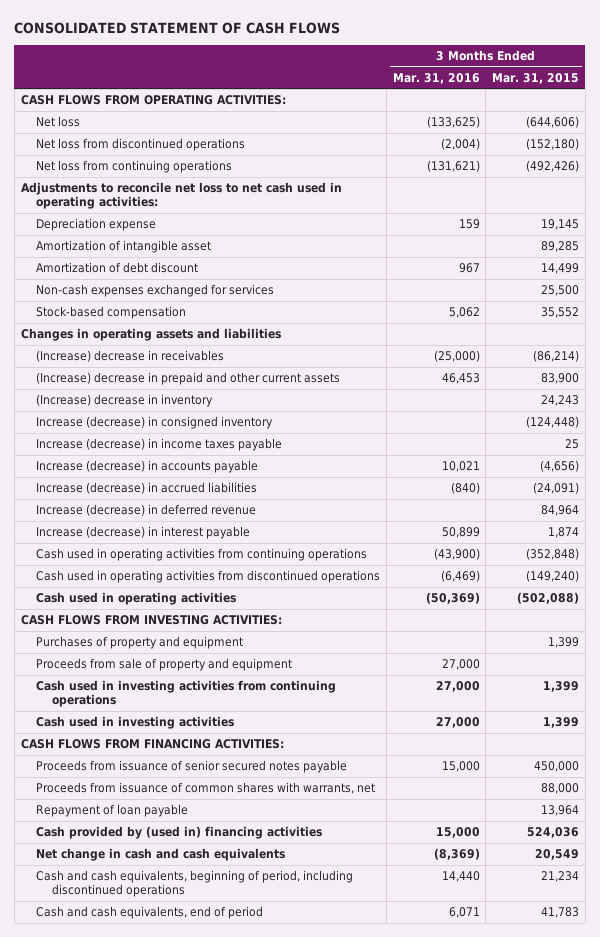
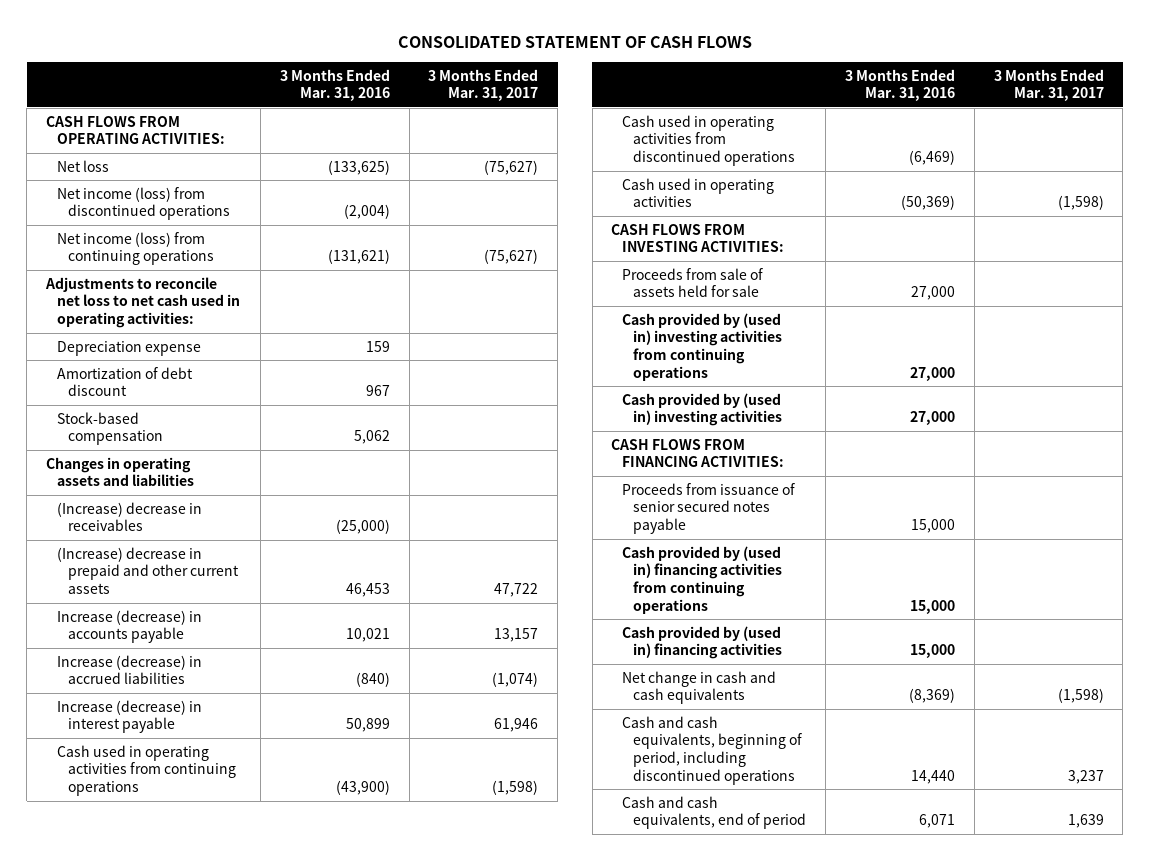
[492,72,580,84] Mar. 31, 2015 -> none
none -> [428,68,539,102] 3 Months Ended Mar. 31, 2017
[36,138,246,152] Net loss from discontinued operations -> [57,186,231,221] Net income (loss) from discontinued operations
[36,160,233,174] Net loss from continuing operations -> [57,231,215,266] Net income (loss) from continuing operations
[36,240,212,254] Amortization of intangible asset -> none
[36,284,275,298] Non-cash expenses exchanged for services -> none
[36,394,214,408] (Increase) decrease in inventory -> none
[36,416,274,430] Increase (decrease) in consigned inventory -> none
[36,438,283,452] Increase (decrease) in income taxes payable -> none
[36,504,257,517] Increase (decrease) in deferred revenue -> none
[36,636,244,650] Purchases of property and equipment -> none
[36,658,293,672] Proceeds from sale of property and equipment -> none
none -> [622,267,764,298] Proceeds from sale of assets held for sale
[36,680,337,708] Cash used in investing activities from continuing operations -> [622,312,783,381] Cash provided by (used in) investing activities from continuing operations
[36,716,235,730] Cash used in investing activities -> [622,392,783,427] Cash provided by (used in) investing activities
[36,782,376,795] Proceeds from issuance of common shares with warrants, net -> none
[36,804,189,818] Repayment of loan payable -> none
none -> [622,545,783,614] Cash provided by (used in) financing activities from continuing operations

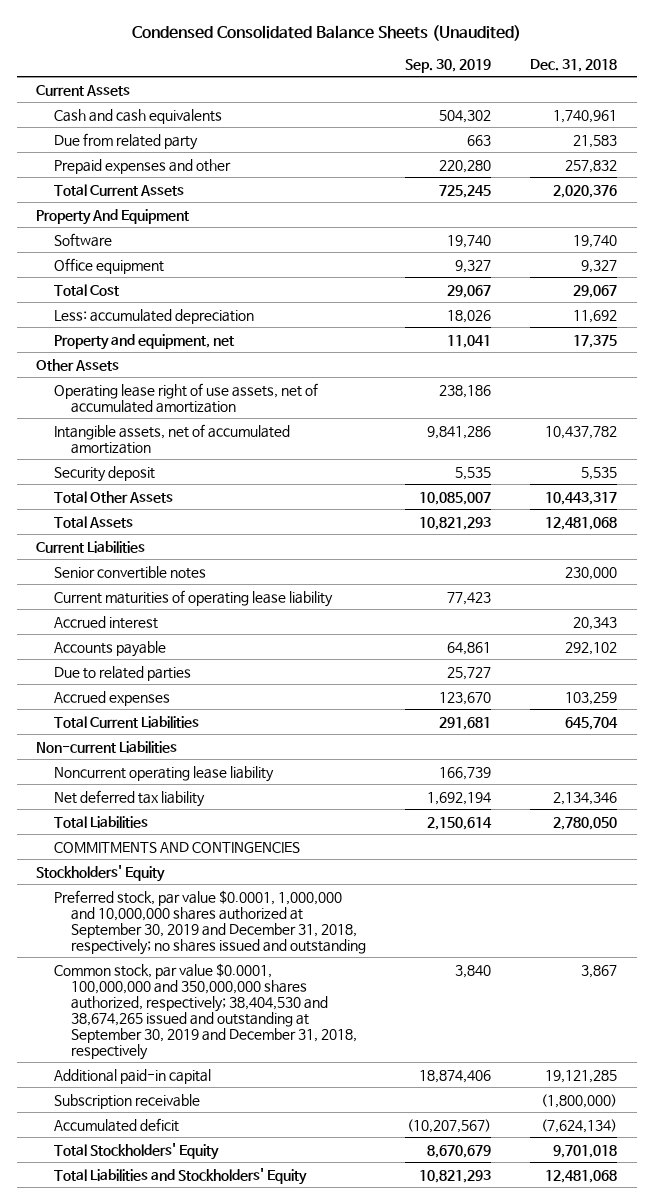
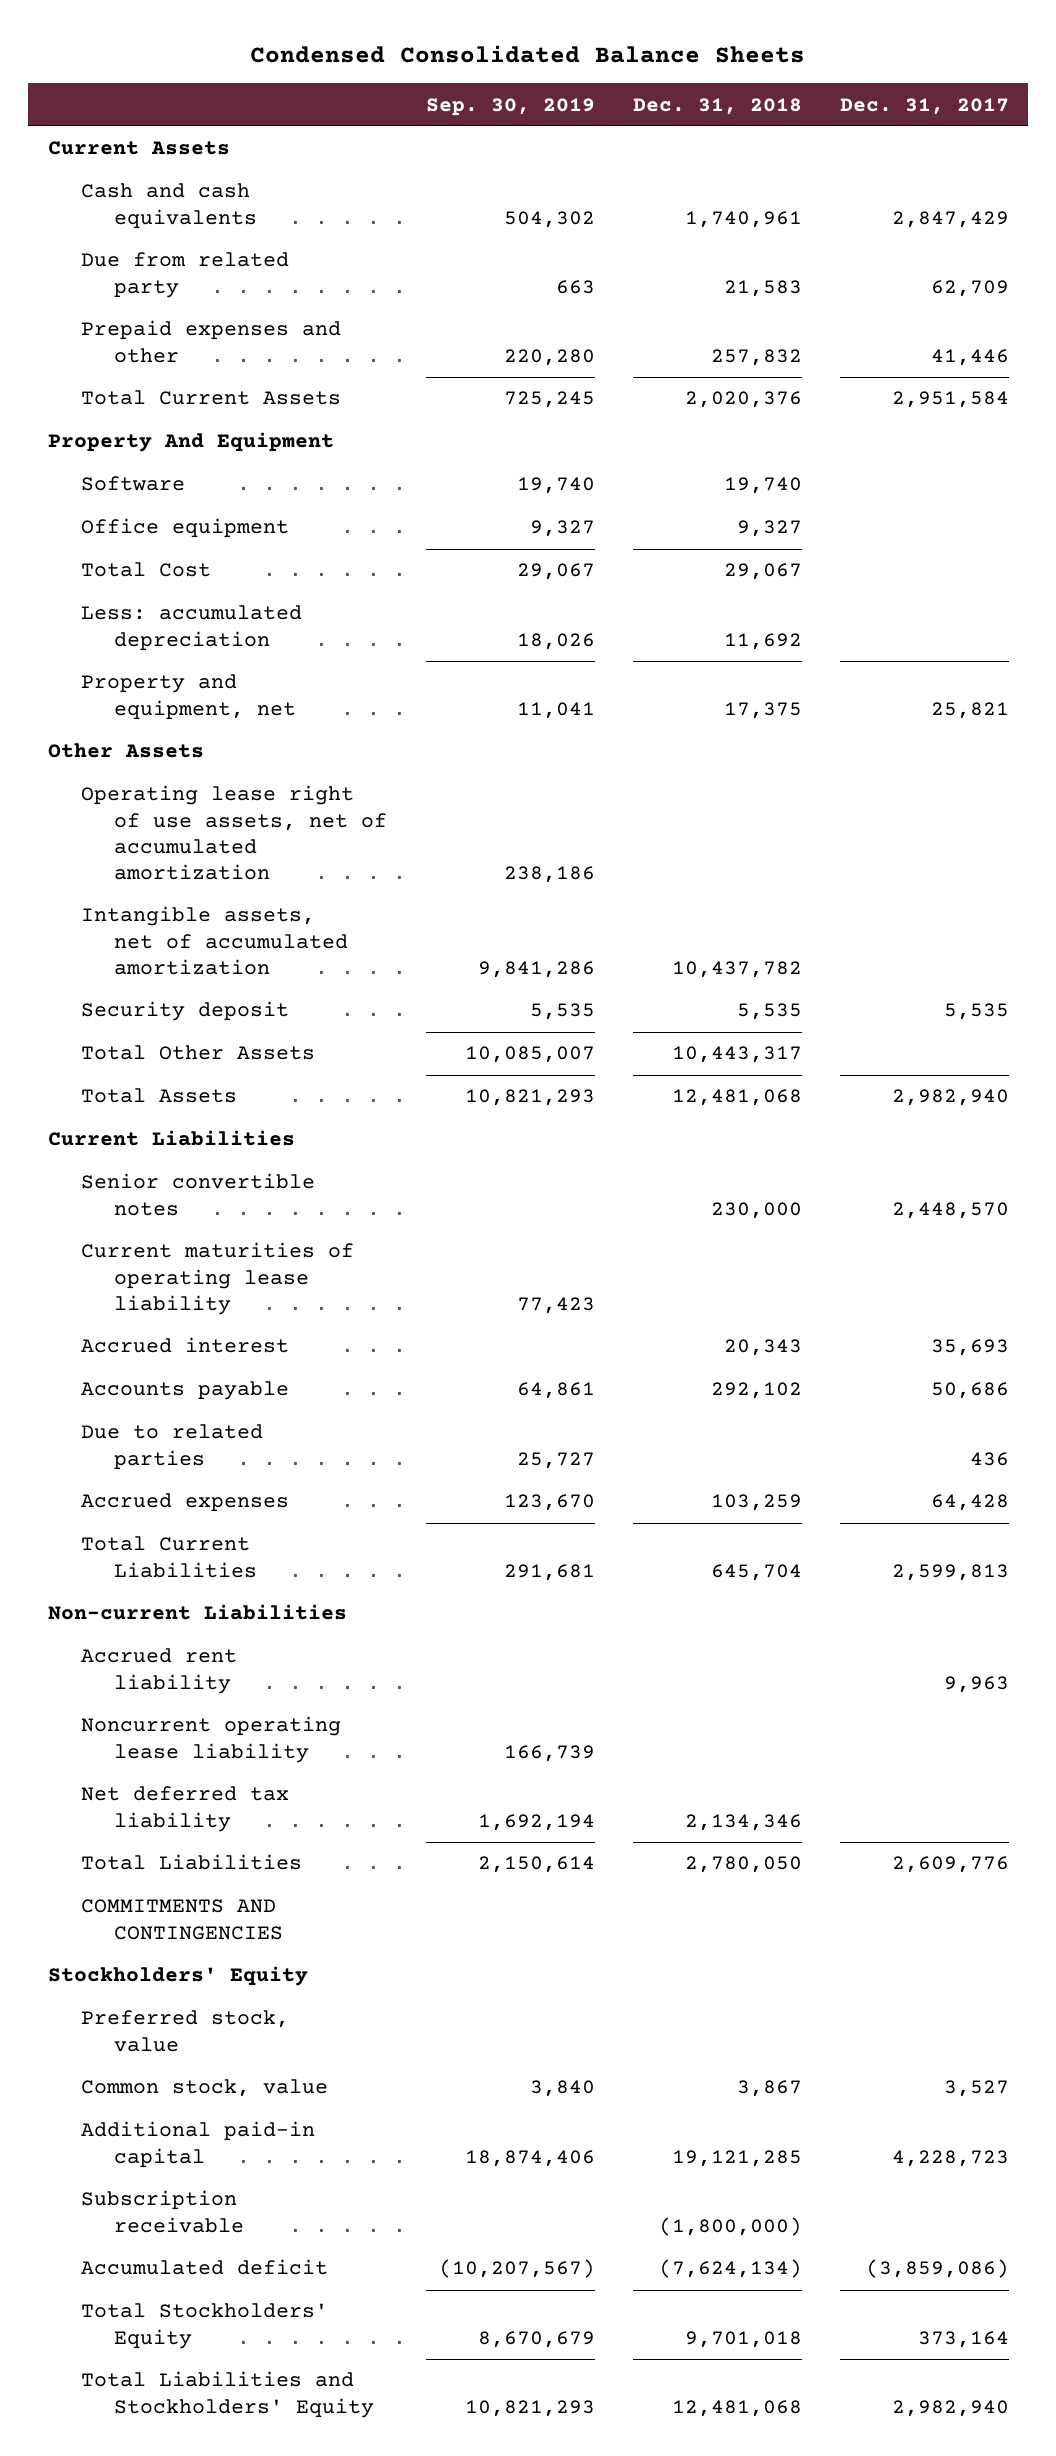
[131,24,521,41] Condensed Consolidated Balance Sheets (Unaudited) -> [250,44,806,63] Condensed Consolidated Balance Sheets
none -> [839,97,1009,115] Dec. 31, 2017
none -> [80,1648,237,1694] Accrued rent liability
[53,889,367,955] Preferred stock, par value $0.0001, 1,000,000 and 10,000,000 shares authorized at September 30, 2019 and December 31, 2018, respectively; no shares issued and outstanding -> [80,2010,289,2052] Preferred stock, value
[53,962,358,1060] Common stock, par value $0.0001, 100,000,000 and 350,000,000 shares authorized, respectively; 38,404,530 and 38,674,265 issued and outstanding at September 30, 2019 and December 31, 2018, respectively -> [80,2079,328,2098] Common stock, value

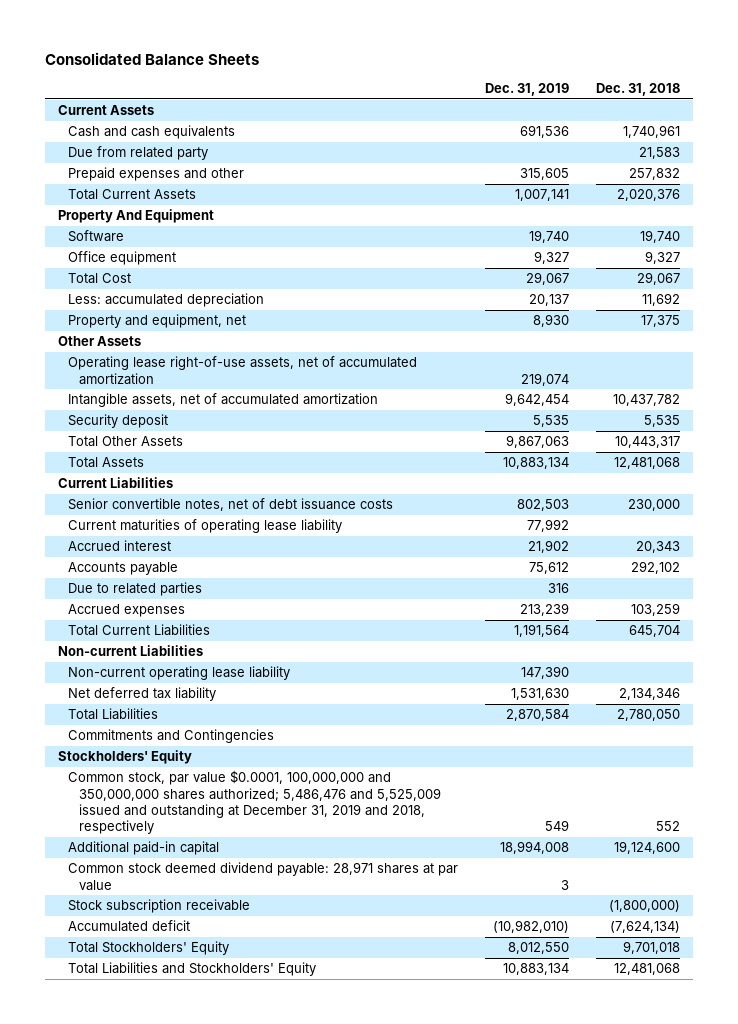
[250,44,806,63] Condensed Consolidated Balance Sheets -> [44,51,259,65] Consolidated Balance Sheets
[425,97,595,116] Sep. 30, 2019 -> none
[839,97,1009,115] Dec. 31, 2017 -> none
none -> [484,83,569,97] Dec. 31, 2019
[80,785,388,880] Operating lease right of use assets, net of accumulated amortization -> [68,356,418,385] Operating lease right-of-use assets, net of accumulated amortization
[80,1173,315,1216] Senior convertible notes -> [68,498,394,512] Senior convertible notes, net of debt issuance costs
[80,1648,237,1694] Accrued rent liability -> none
[80,1716,341,1763] Noncurrent operating lease liability -> [68,666,291,681] Non-current operating lease liability
[80,1899,284,1940] COMMITMENTS AND CONTINGENCIES -> [68,729,275,744] Commitments and Contingencies
[80,2010,289,2052] Preferred stock, value -> none
[80,2079,328,2098] Common stock, value -> none
none -> [68,770,441,835] Common stock, par value $0.0001, 100,000,000 and 350,000,000 shares authorized; 5,486,476 and 5,525,009 issued and outstanding at December 31, 2019 and 2018, respectively
[671,2149,802,2167] 19,121,285 -> [613,841,680,855] 19,124,600
none -> [68,862,459,891] Common stock deemed dividend payable: 28,971 shares at par value
[80,2190,245,2233] Subscription receivable -> [68,899,251,914] Stock subscription receivable

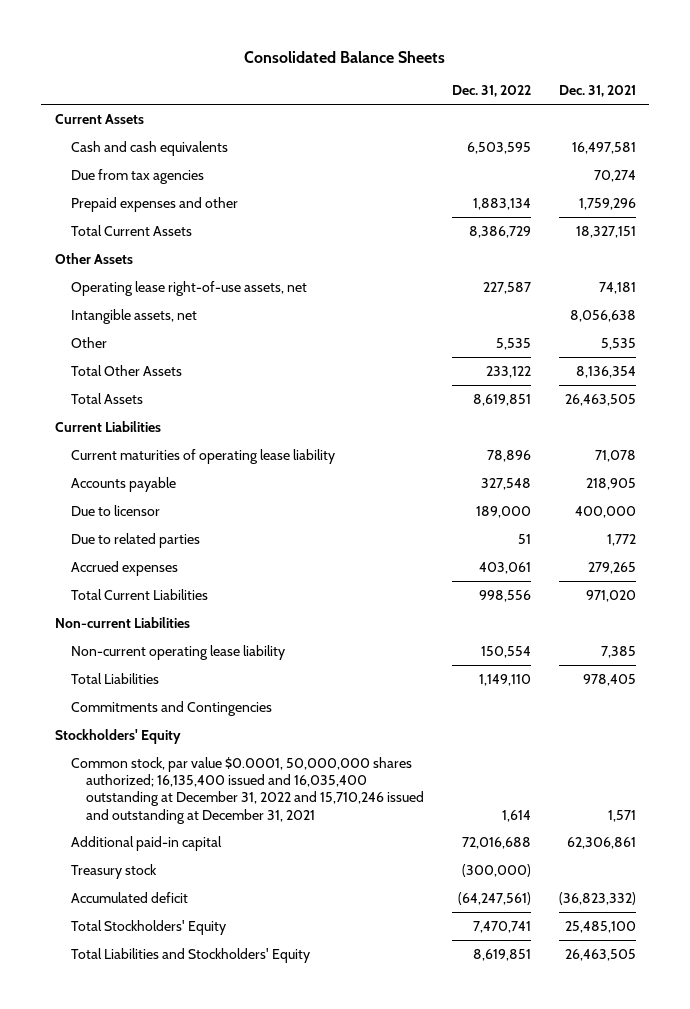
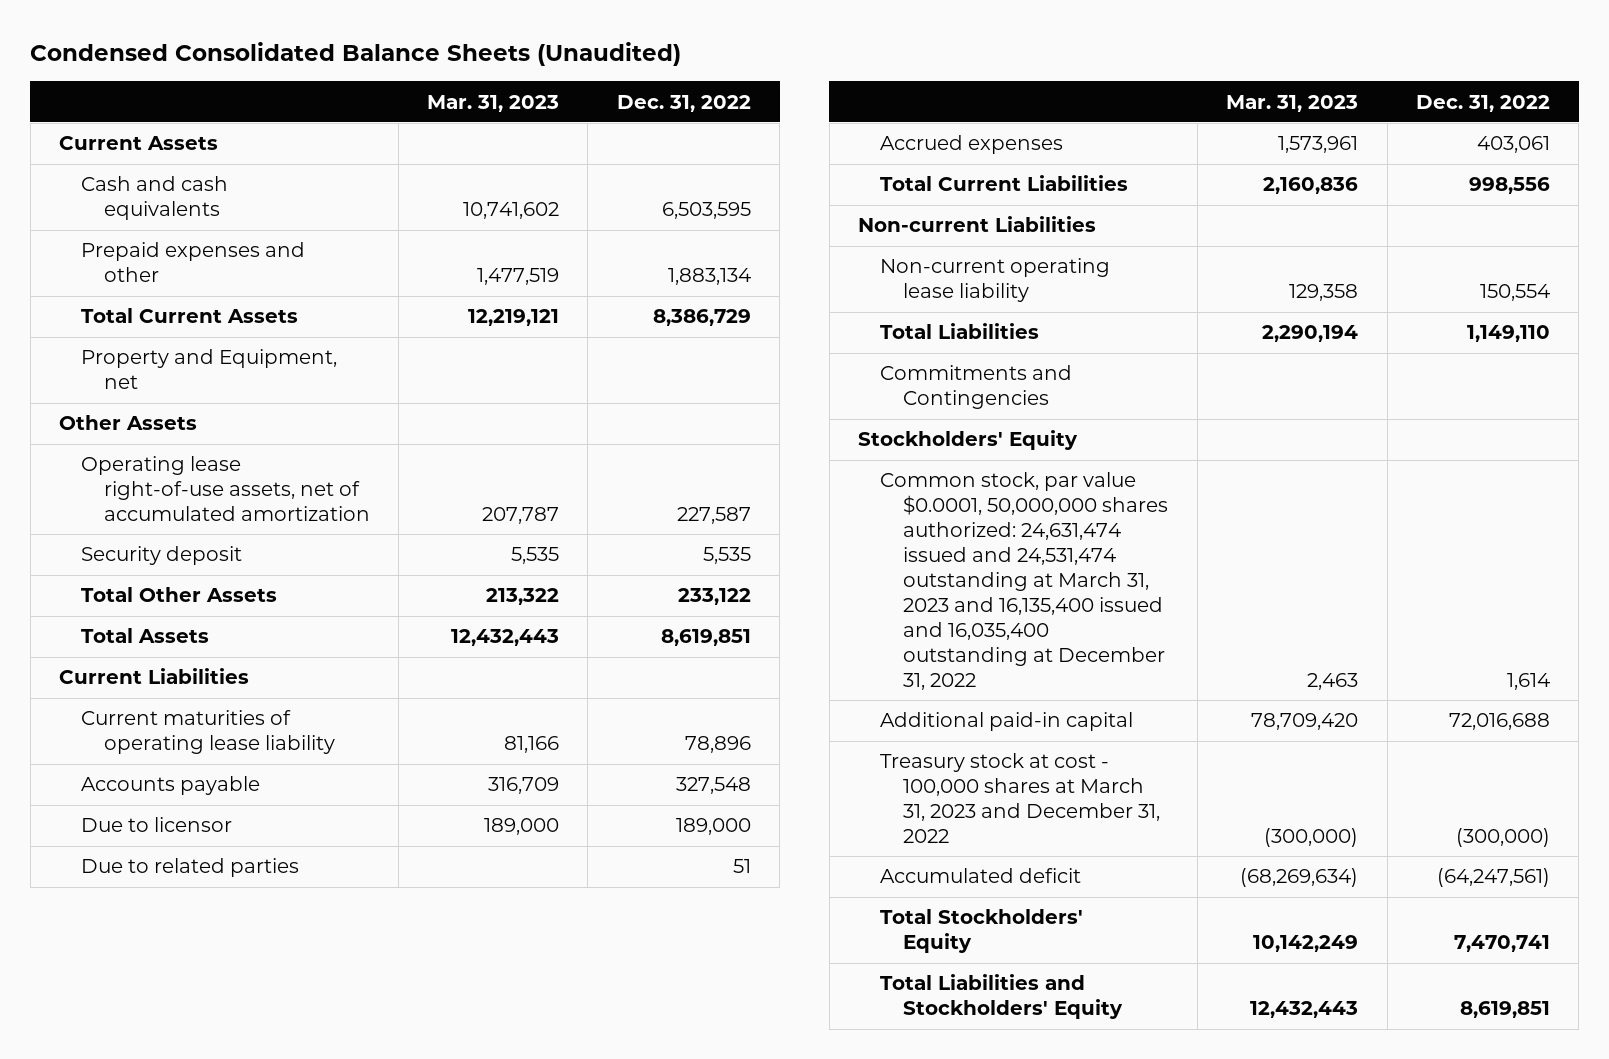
[244,50,446,63] Consolidated Balance Sheets -> [30,42,682,67] Condensed Consolidated Balance Sheets (Unaudited)
[558,85,636,98] Dec. 31, 2021 -> none
none -> [427,94,560,112] Mar. 31, 2023
[70,168,204,184] Due from tax agencies -> none
none -> [81,349,338,390] Property and Equipment, net
[70,308,197,324] Intangible assets, net -> none
[70,280,307,296] Operating lease right-of-use assets, net -> [81,456,370,522] Operating lease right-of-use assets, net of accumulated amortization
[70,336,107,348] Other -> [81,546,243,566] Security deposit
[70,756,425,824] Common stock, par value $0.0001, 50,000,000 shares authorized; 16,135,400 issued and 16,035,400 outstanding at December 31, 2022 and 15,710,246 issued and outstanding at December 31, 2021 -> [880,472,1168,690] Common stock, par value $0.0001, 50,000,000 shares authorized: 24,631,474 issued and 24,531,474 outstanding at March 31, 2023 and 16,135,400 issued and 16,035,400 outstanding at December 31, 2022
[70,863,157,879] Treasury stock -> [880,753,1160,844] Treasury stock at cost - 100,000 shares at March 31, 2023 and December 31, 2022

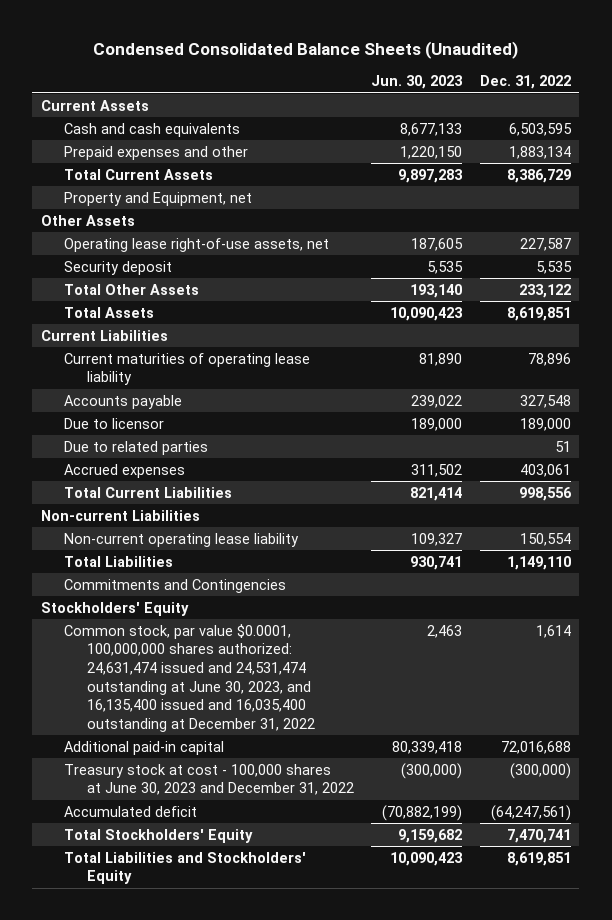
[427,94,560,112] Mar. 31, 2023 -> none
none -> [371,75,464,90] Jun. 30, 2023
[81,456,370,522] Operating lease right-of-use assets, net of accumulated amortization -> [63,237,329,252] Operating lease right-of-use assets, net
[880,472,1168,690] Common stock, par value $0.0001, 50,000,000 shares authorized: 24,631,474 issued and 24,531,474 outstanding at March 31, 2023 and 16,135,400 issued and 16,035,400 outstanding at December 31, 2022 -> [63,623,315,733] Common stock, par value $0.0001, 100,000,000 shares authorized: 24,631,474 issued and 24,531,474 outstanding at June 30, 2023, and 16,135,400 issued and 16,035,400 outstanding at December 31, 2022
[880,753,1160,844] Treasury stock at cost - 100,000 shares at March 31, 2023 and December 31, 2022 -> [63,763,354,796] Treasury stock at cost - 100,000 shares at June 30, 2023 and December 31, 2022

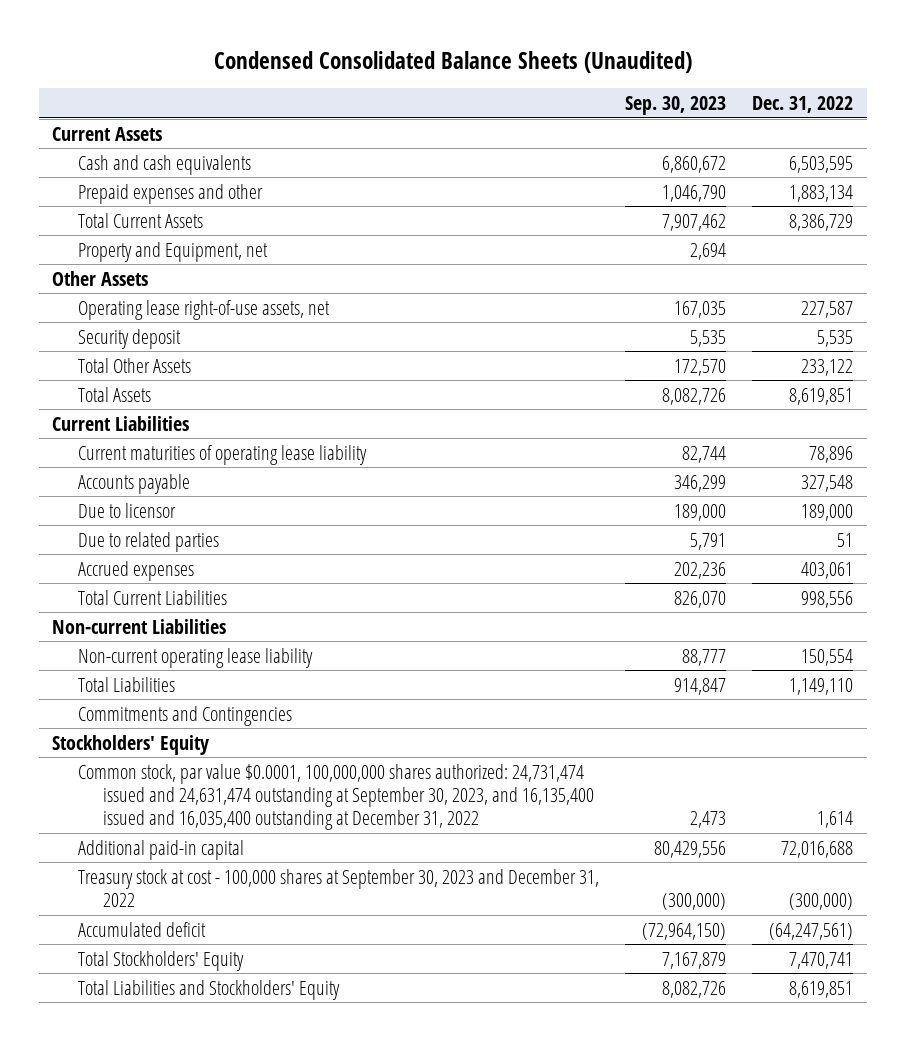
[371,75,464,90] Jun. 30, 2023 -> none
none -> [625,96,727,116] Sep. 30, 2023
[63,623,315,733] Common stock, par value $0.0001, 100,000,000 shares authorized: 24,631,474 issued and 24,531,474 outstanding at June 30, 2023, and 16,135,400 issued and 16,035,400 outstanding at December 31, 2022 -> [77,763,595,830] Common stock, par value $0.0001, 100,000,000 shares authorized: 24,731,474 issued and 24,631,474 outstanding at September 30, 2023, and 16,135,400 issued and 16,035,400 outstanding at December 31, 2022
[63,763,354,796] Treasury stock at cost - 100,000 shares at June 30, 2023 and December 31, 2022 -> [77,868,599,907] Treasury stock at cost - 100,000 shares at September 30, 2023 and December 31, 2022

